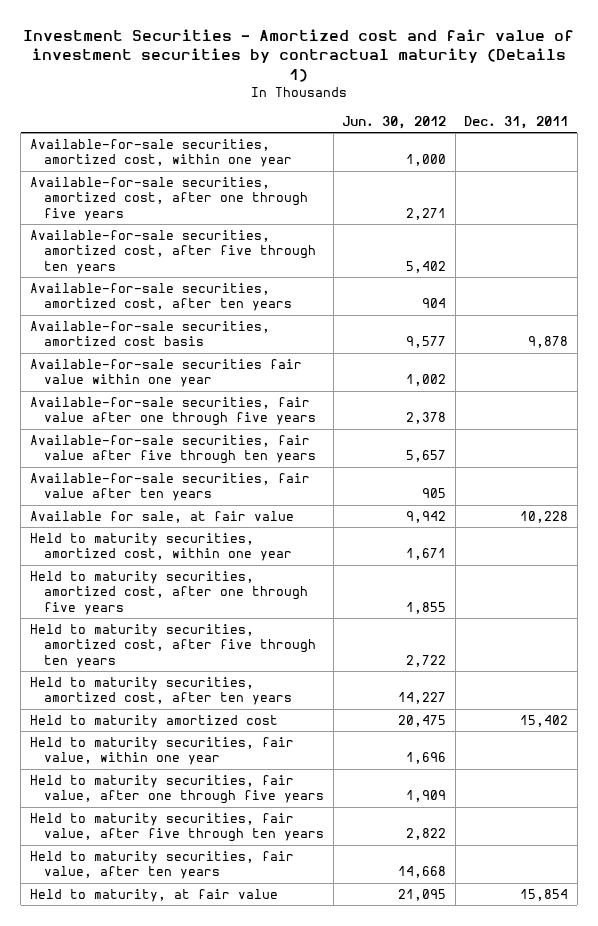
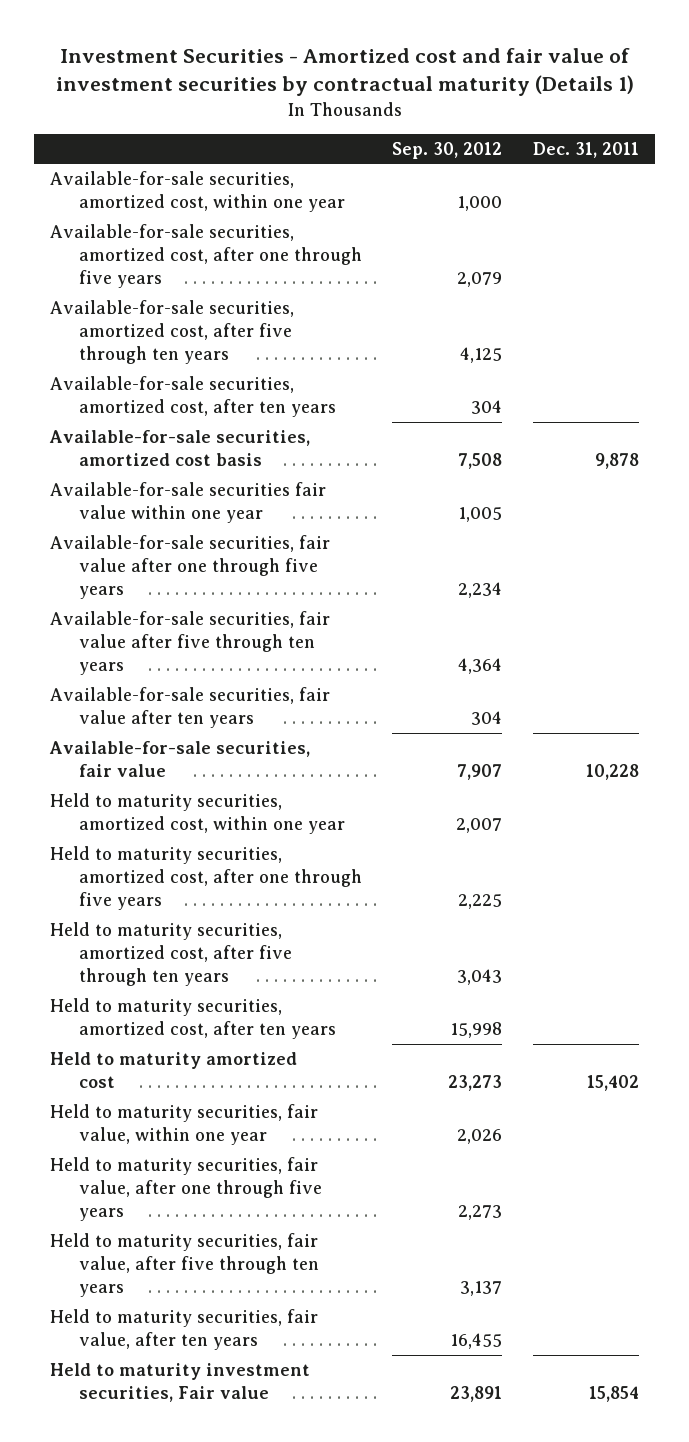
[342,115,447,129] Jun. 30, 2012 -> none
none -> [392,141,503,159] Sep. 30, 2012
[29,511,294,524] Available for sale, at fair value -> [48,741,310,778] Available-for-sale securities, fair value
[29,889,278,903] Held to maturity, at fair value -> [49,1363,310,1403] Held to maturity investment securities, Fair value

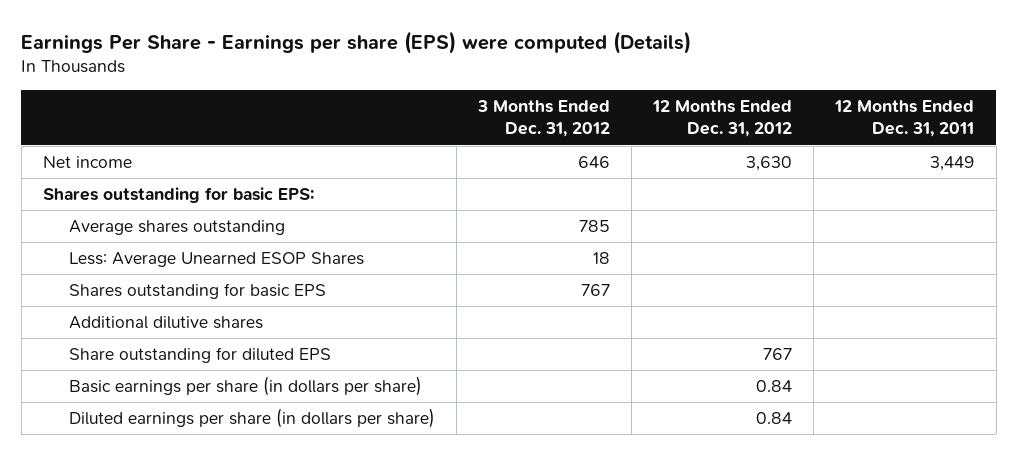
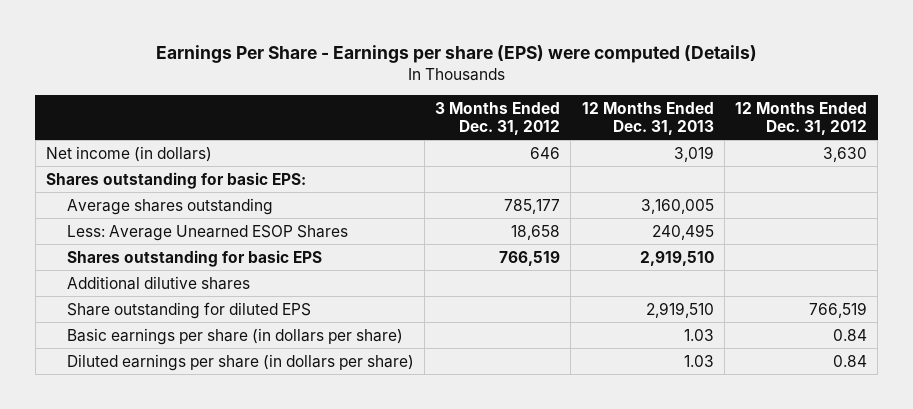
[834,99,975,138] 12 Months Ended Dec. 31, 2011 -> none
none -> [581,101,714,135] 12 Months Ended Dec. 31, 2013
[42,156,132,169] Net income -> [46,145,213,162] Net income (in dollars)
[578,220,610,233] 785 -> [504,198,561,214] 785,177
[592,252,610,265] 18 -> [511,224,561,240] 18,658
[580,284,610,297] 767 -> [499,250,561,266] 766,519
[763,348,793,361] 767 -> [809,301,868,318] 766,519

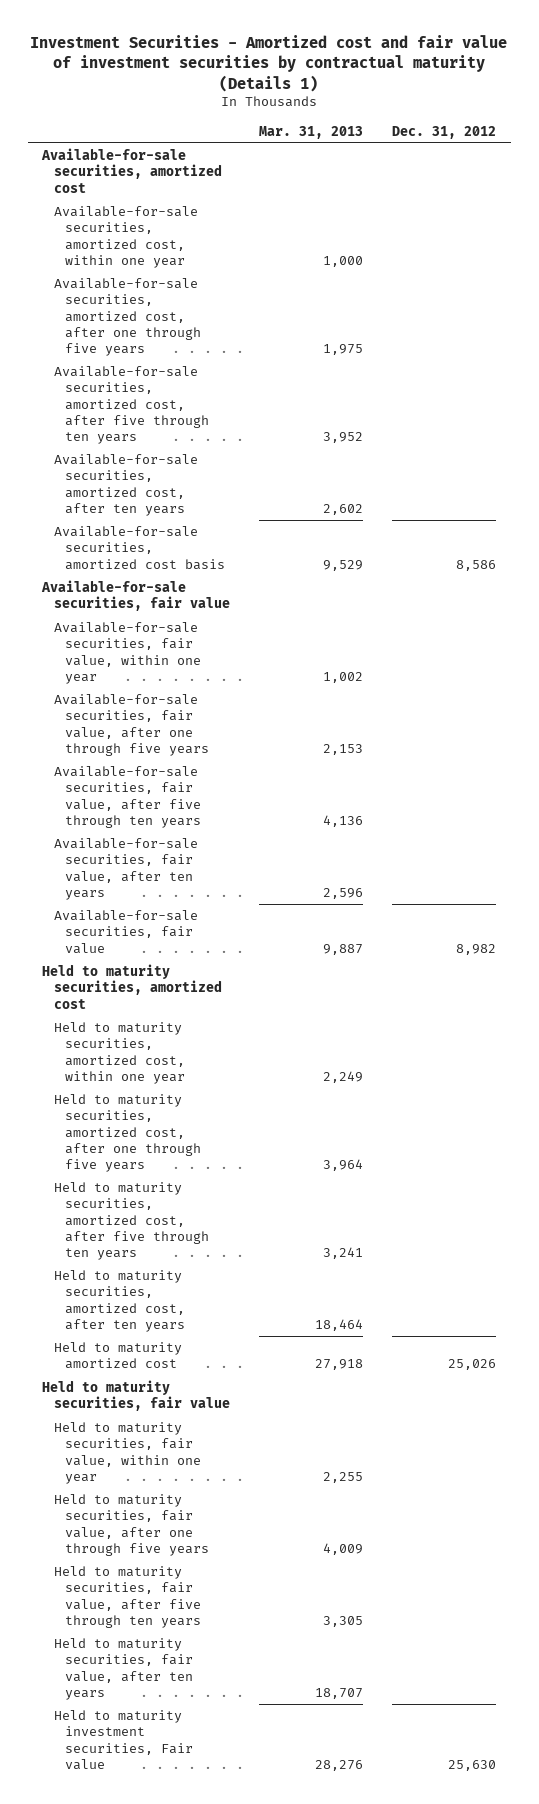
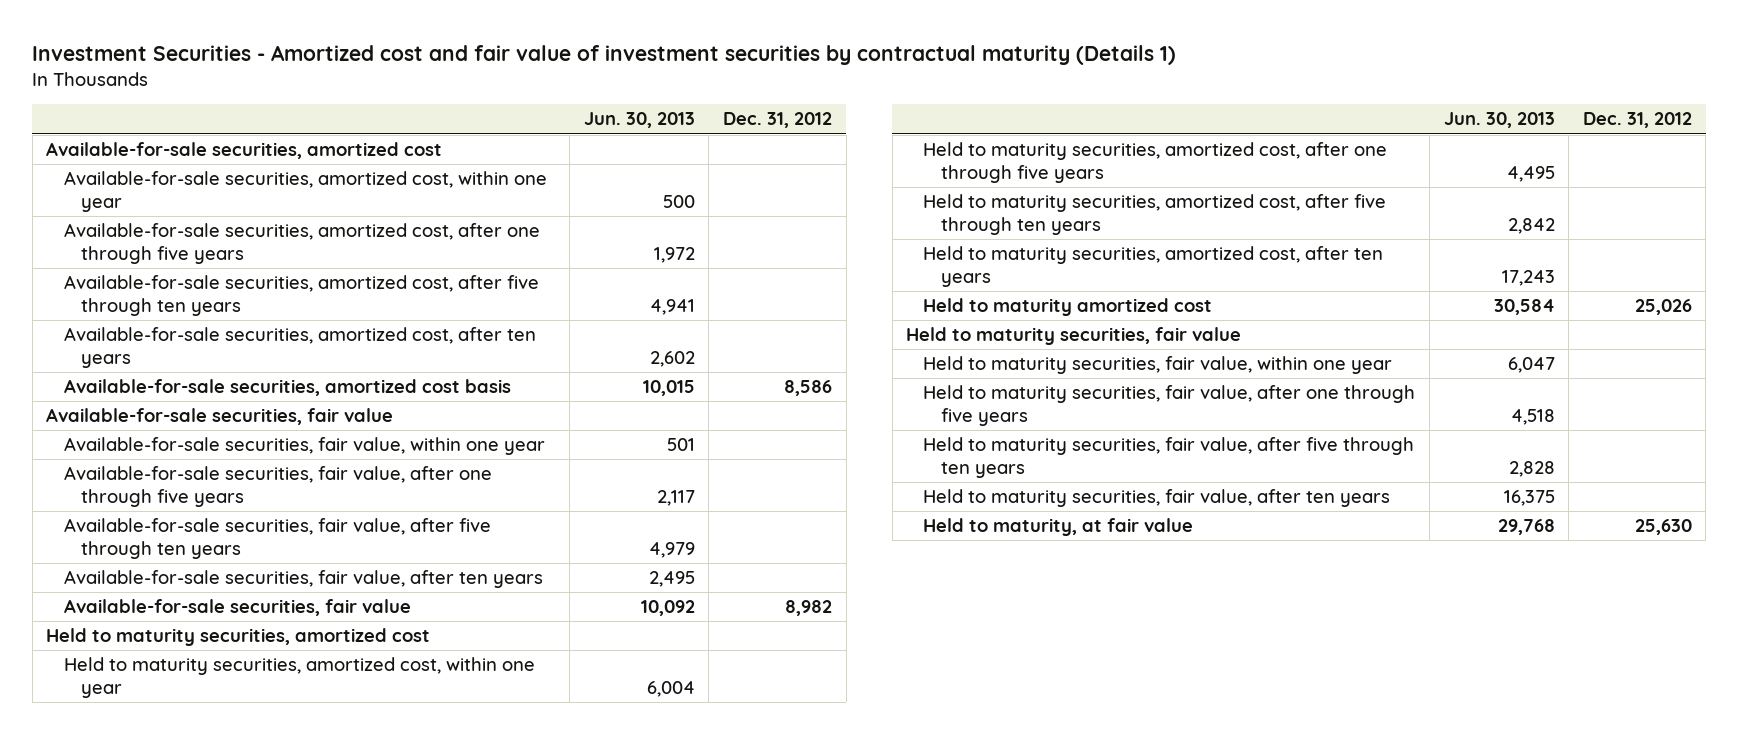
[259,125,364,139] Mar. 31, 2013 -> none
none -> [583,112,695,129] Jun. 30, 2013
[53,1710,194,1771] Held to maturity investment securities, Fair value -> [923,518,1194,537] Held to maturity, at fair value

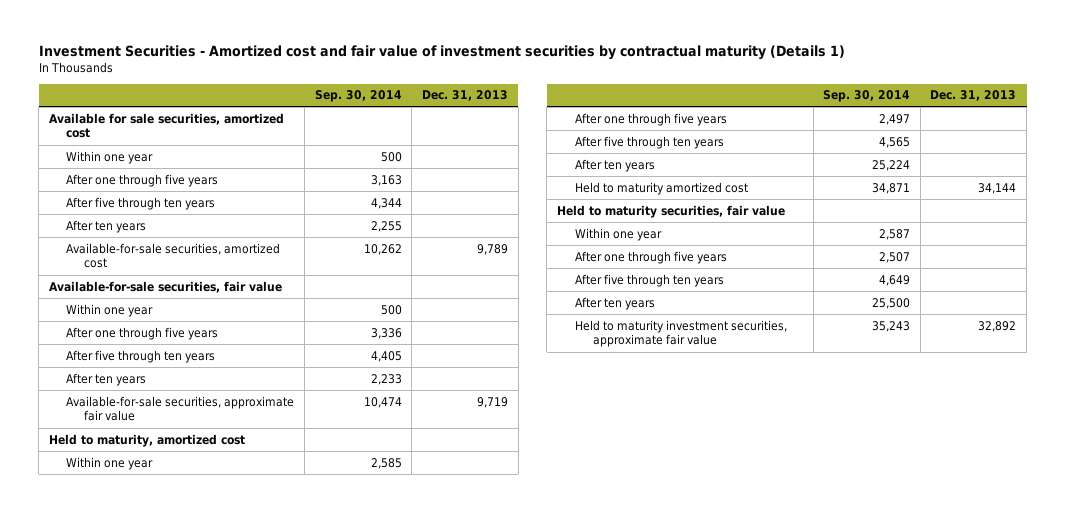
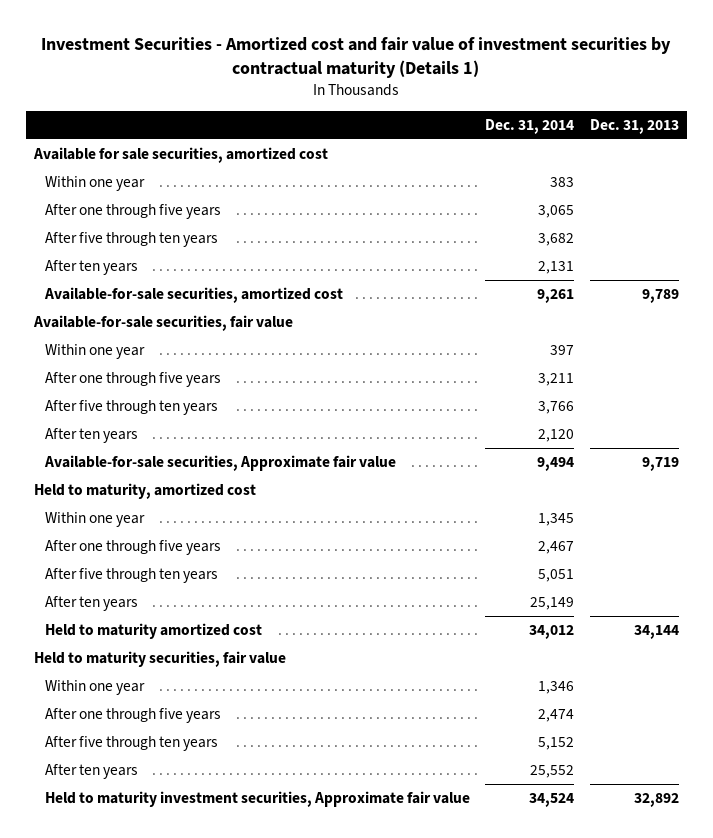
[314,90,402,103] Sep. 30, 2014 -> none
none -> [485,119,575,135] Dec. 31, 2014
[66,395,295,422] Available-for-sale securities, approximate fair value -> [43,454,396,471] Available-for-sale securities, Approximate fair value
[574,319,787,348] Held to maturity investment securities, approximate fair value -> [44,790,470,807] Held to maturity investment securities, Approximate fair value

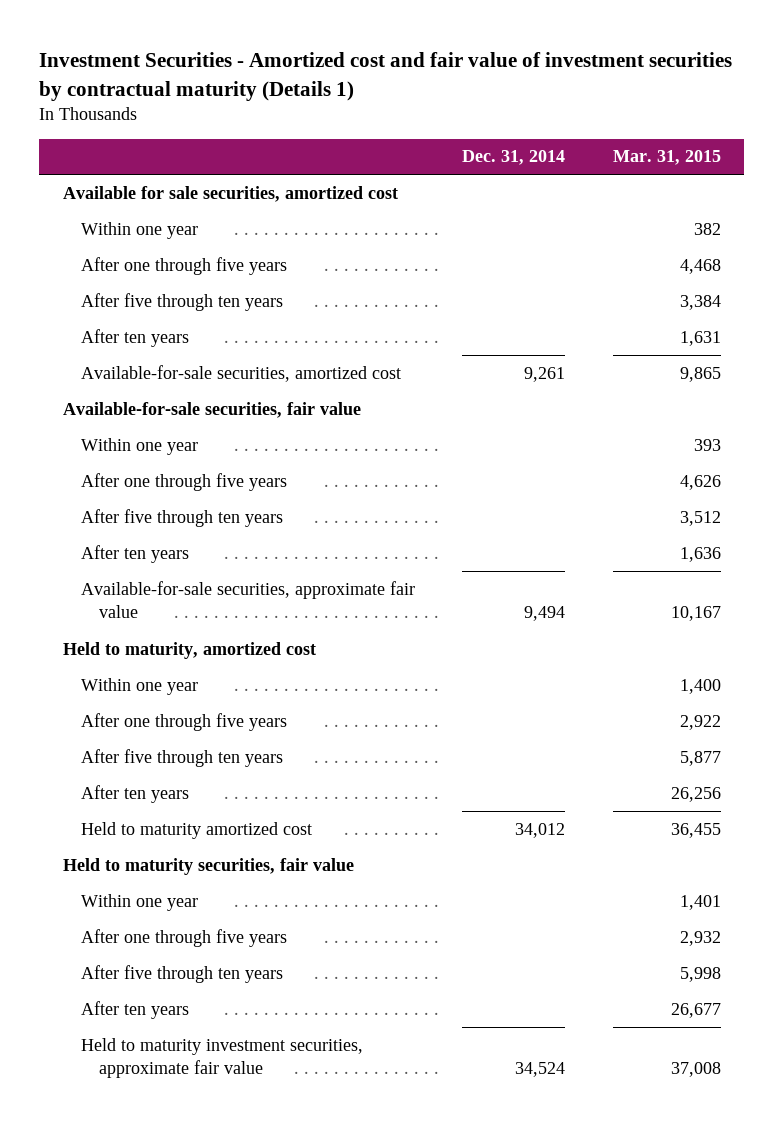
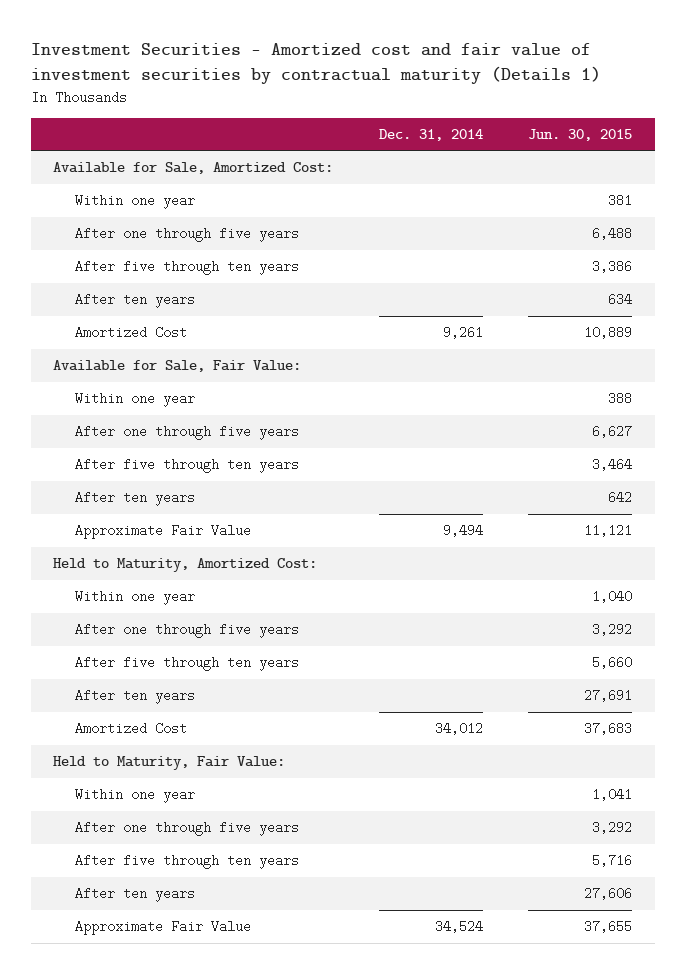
[612,150,721,166] Mar. 31, 2015 -> none
none -> [527,128,632,141] Jun. 30, 2015
[62,185,398,202] Available for sale securities, amortized cost -> [53,162,334,175] Available for Sale, Amortized Cost:
[81,364,402,382] Available-for-sale securities, amortized cost -> [75,326,188,340] Amortized Cost
[62,401,361,418] Available-for-sale securities, fair value -> [53,360,302,373] Available for Sale, Fair Value:
[81,580,416,619] Available-for-sale securities, approximate fair value -> [75,524,252,540] Approximate Fair Value
[62,641,316,659] Held to maturity, amortized cost -> [53,558,318,573] Held to Maturity, Amortized Cost:
[81,821,313,839] Held to maturity amortized cost -> [75,722,188,736] Amortized Cost
[62,857,354,875] Held to maturity securities, fair value -> [53,756,286,771] Held to Maturity, Fair Value:
[81,1037,364,1079] Held to maturity investment securities, approximate fair value -> [75,920,252,936] Approximate Fair Value

